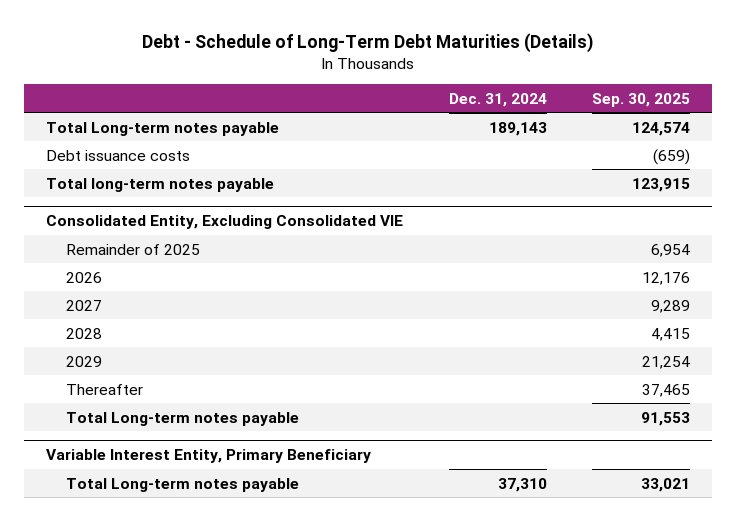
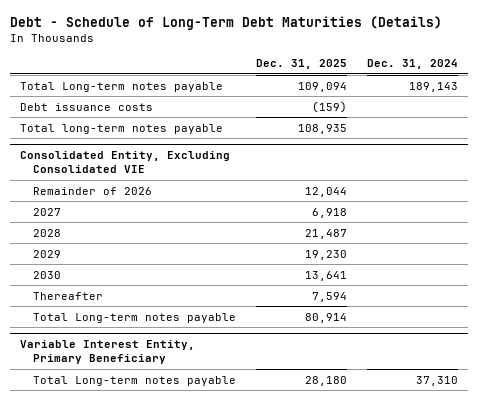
[591,92,690,107] Sep. 30, 2025 -> none
none -> [256,59,348,70] Dec. 31, 2025
[65,243,200,255] Remainder of 2025 -> none
[65,271,102,283] 2026 -> [33,186,153,195] Remainder of 2026
none -> [33,270,62,279] 2030

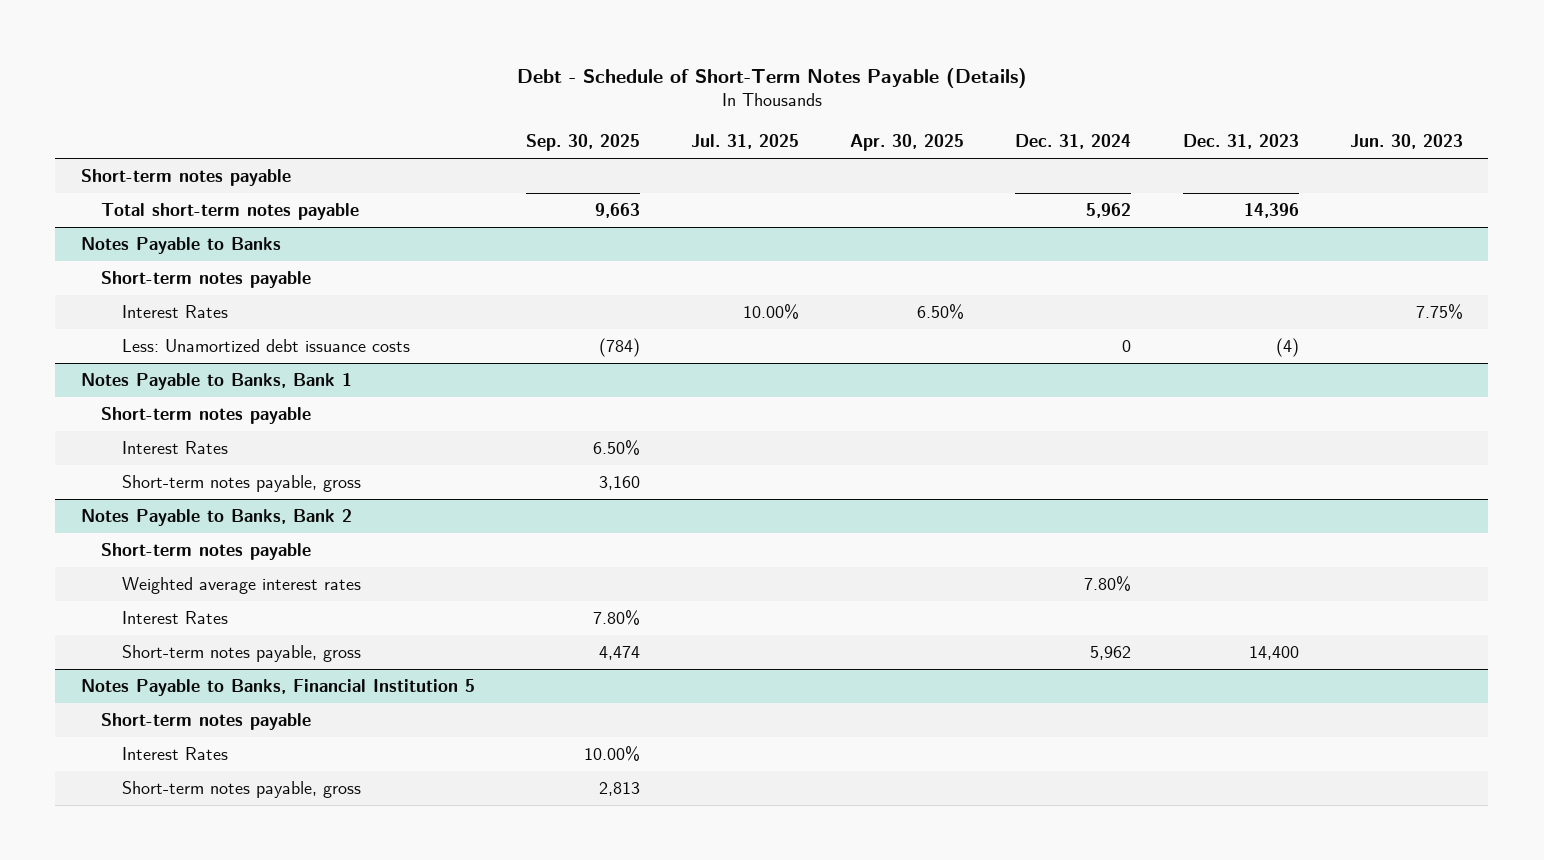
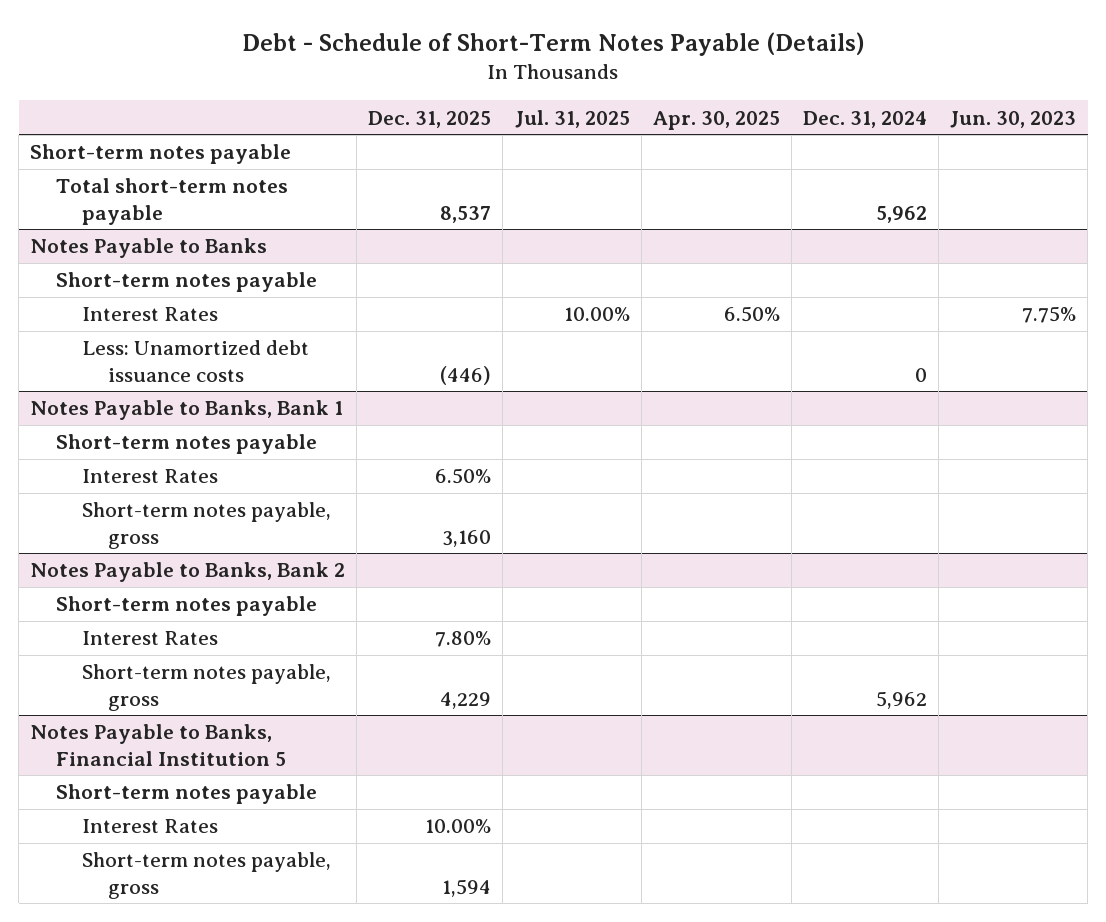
[525,134,640,152] Sep. 30, 2025 -> none
[1182,134,1299,150] Dec. 31, 2023 -> none
none -> [368,110,492,128] Dec. 31, 2025
[122,577,362,595] Weighted average interest rates -> none

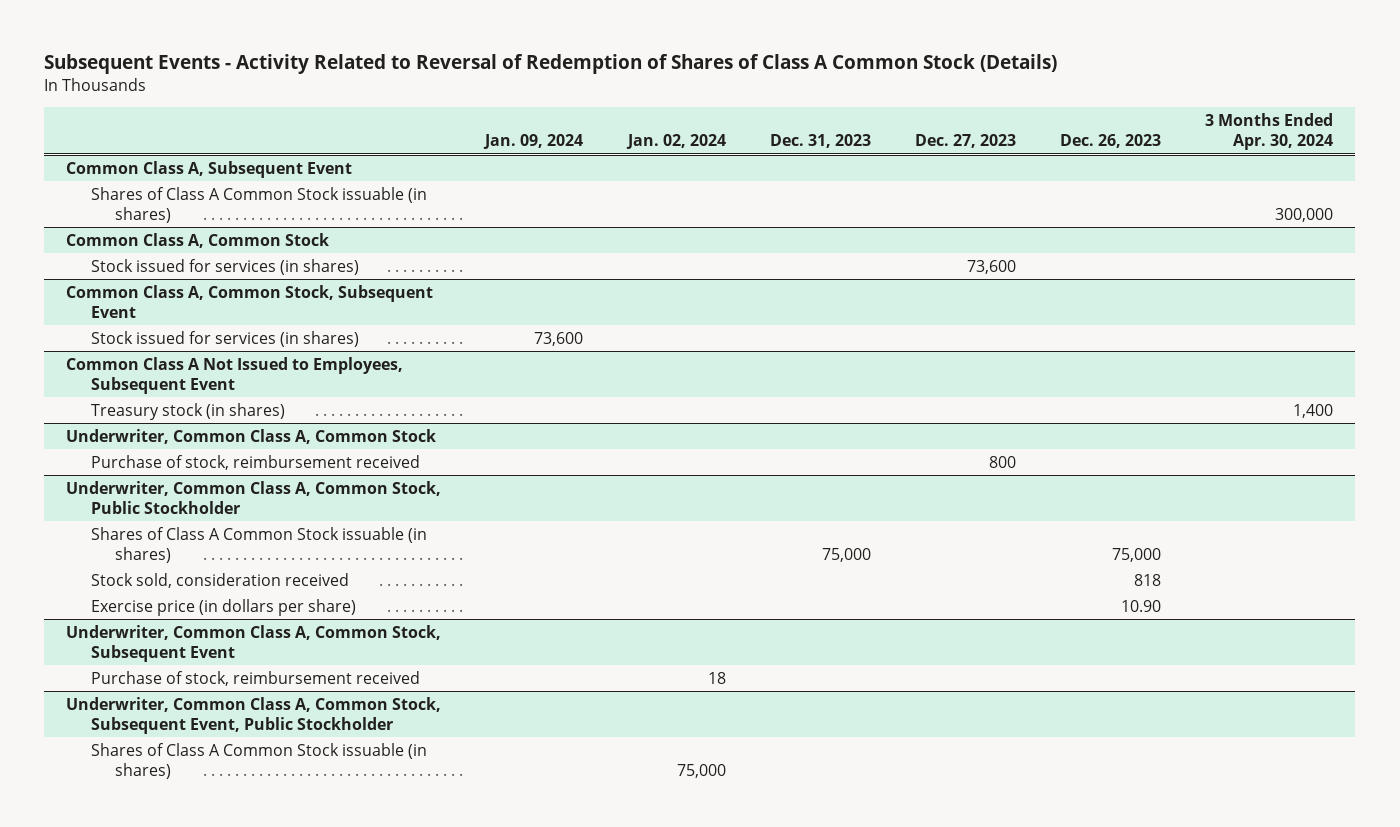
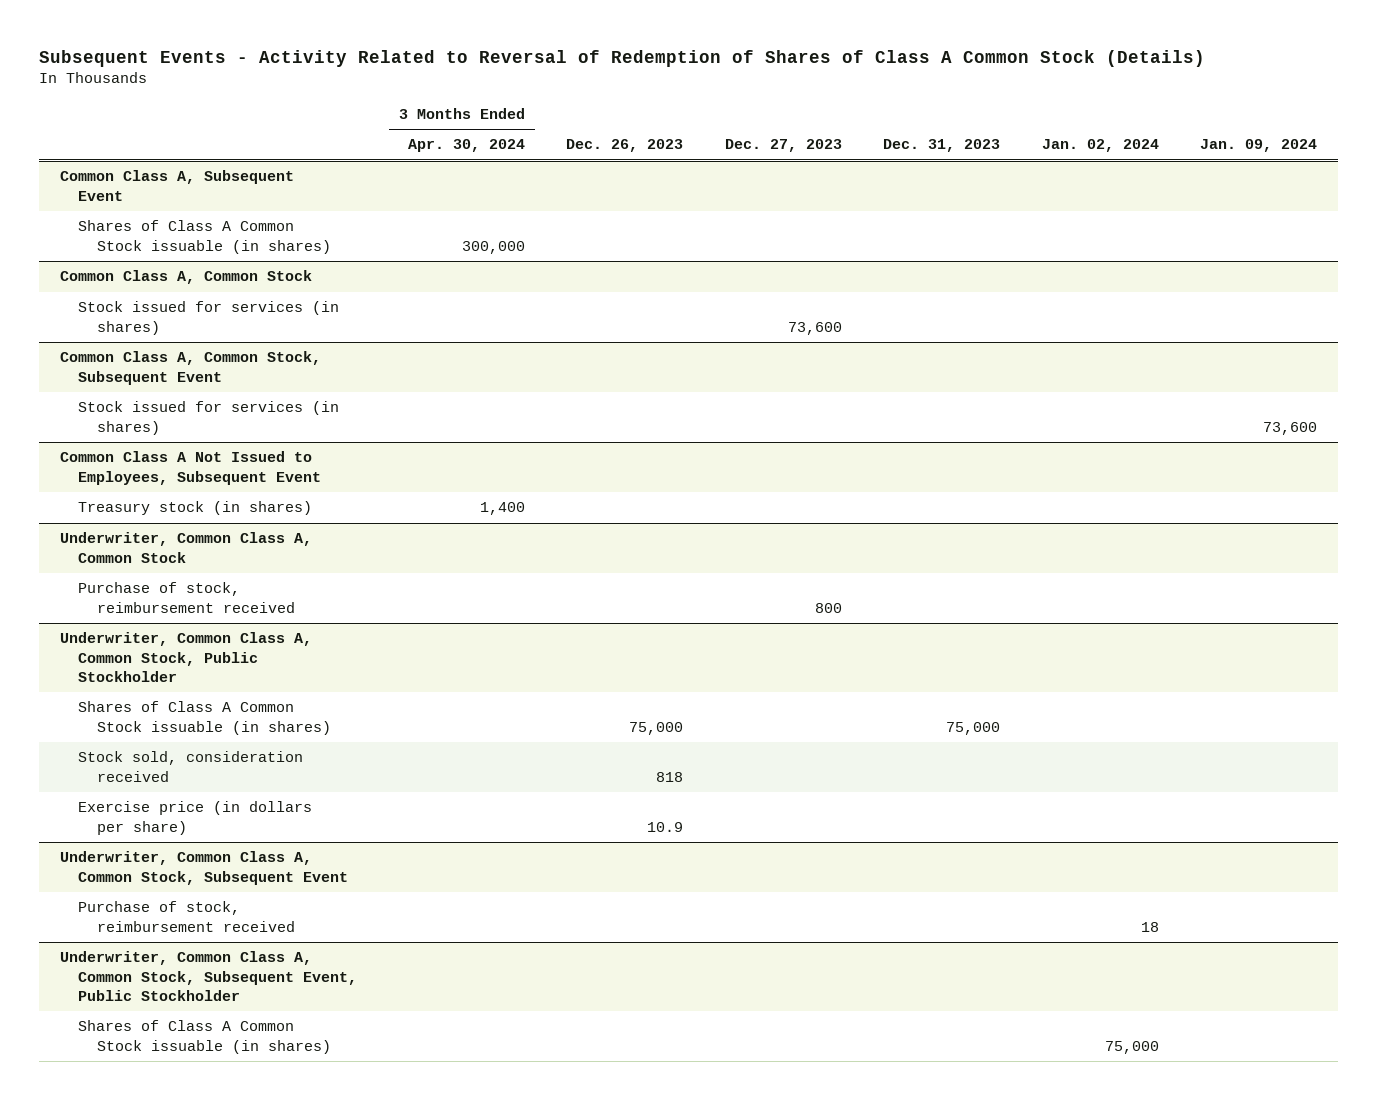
[1121,599,1162,612] 10.90 -> [647,821,684,832] 10.9

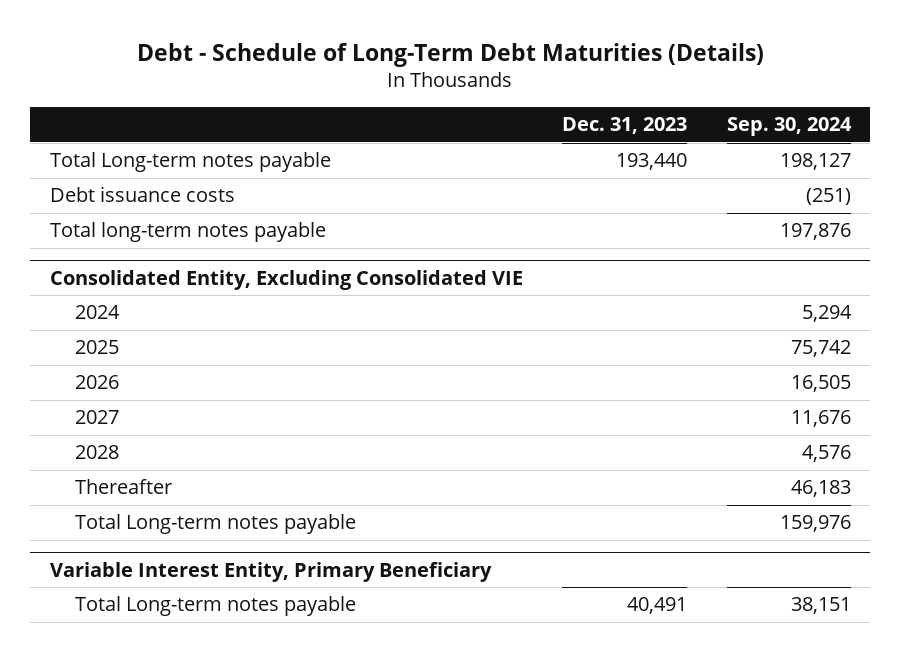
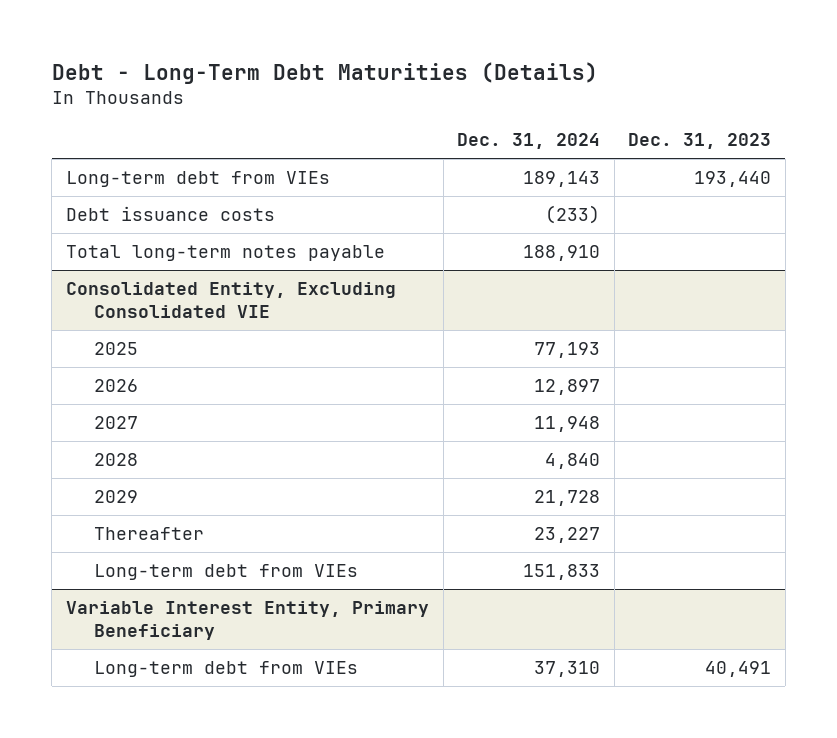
[137,42,765,67] Debt - Schedule of Long-Term Debt Maturities (Details) -> [51,61,598,84] Debt - Long-Term Debt Maturities (Details)
[726,117,852,137] Sep. 30, 2024 -> none
none -> [457,133,601,150] Dec. 31, 2024
[49,152,331,173] Total Long-term notes payable -> [66,170,331,187] Long-term debt from VIEs
[75,305,121,320] 2024 -> none
none -> [93,489,138,503] 2029
[75,514,357,535] Total Long-term notes payable -> [93,563,358,580] Long-term debt from VIEs
[75,596,357,617] Total Long-term notes payable -> [93,660,358,677] Long-term debt from VIEs

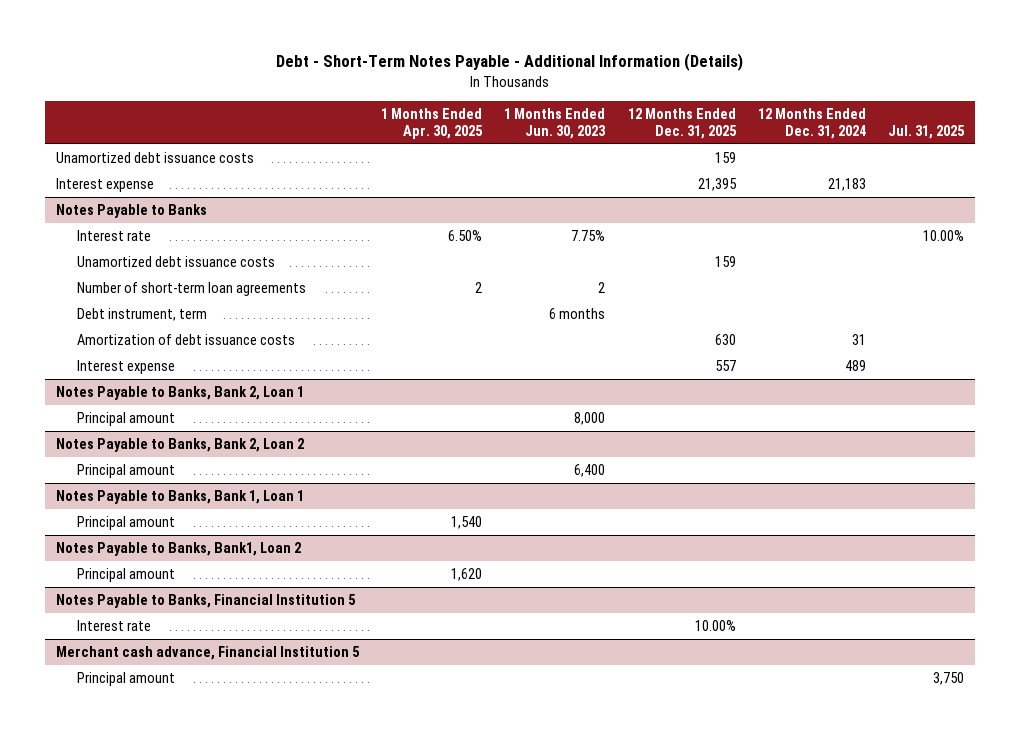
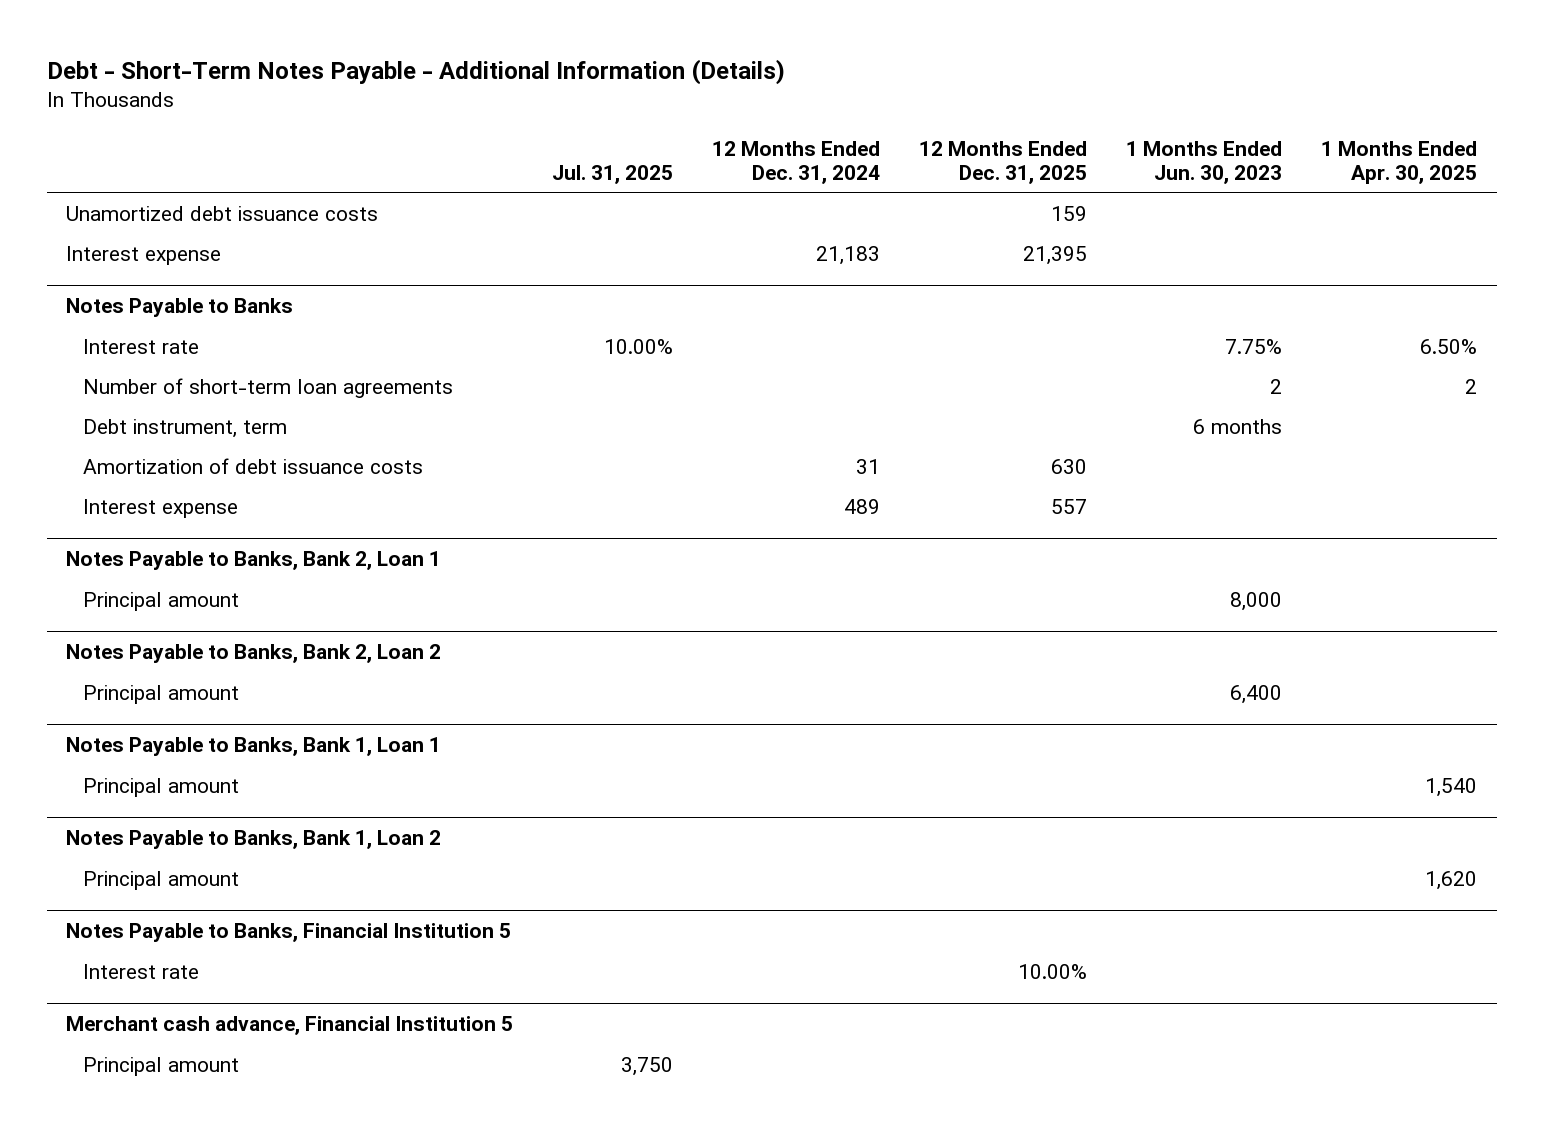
[76,255,275,267] Unamortized debt issuance costs -> none
[56,541,302,556] Notes Payable to Banks, Bank1, Loan 2 -> [66,829,442,849] Notes Payable to Banks, Bank 1, Loan 2

